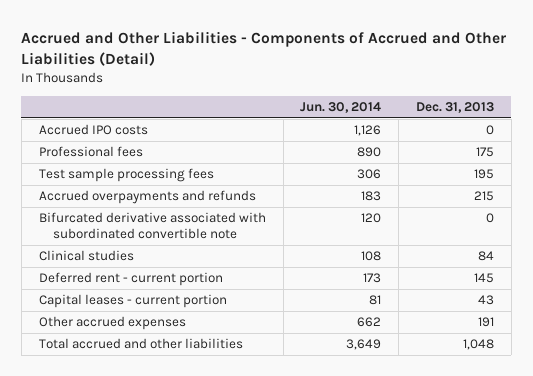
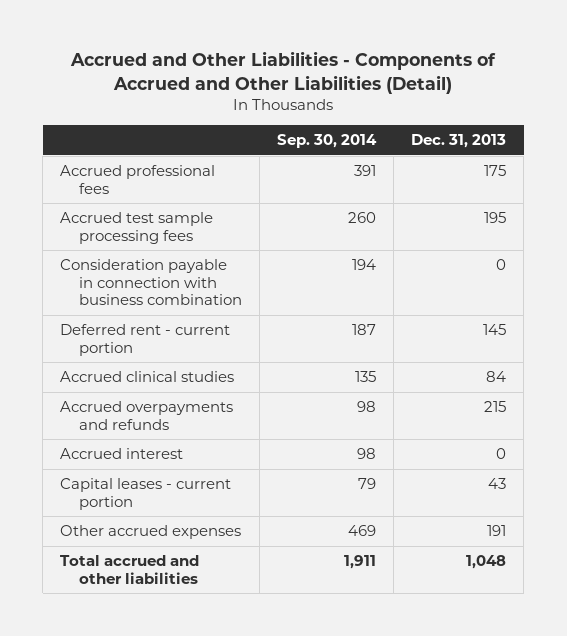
[300,102,382,114] Jun. 30, 2014 -> none
none -> [277,134,378,149] Sep. 30, 2014
[38,124,148,136] Accrued IPO costs -> none
[38,212,266,240] Bifurcated derivative associated with subordinated convertible note -> none
[38,250,134,262] Clinical studies -> none
[38,146,143,158] Professional fees -> [60,165,216,194] Accrued professional fees
[38,168,214,183] Test sample processing fees -> [60,212,214,244] Accrued test sample processing fees
none -> [60,259,243,306] Consideration payable in connection with business combination
none -> [60,371,235,383] Accrued clinical studies
[38,190,256,205] Accrued overpayments and refunds -> [60,401,234,430] Accrued overpayments and refunds
none -> [60,448,184,460] Accrued interest

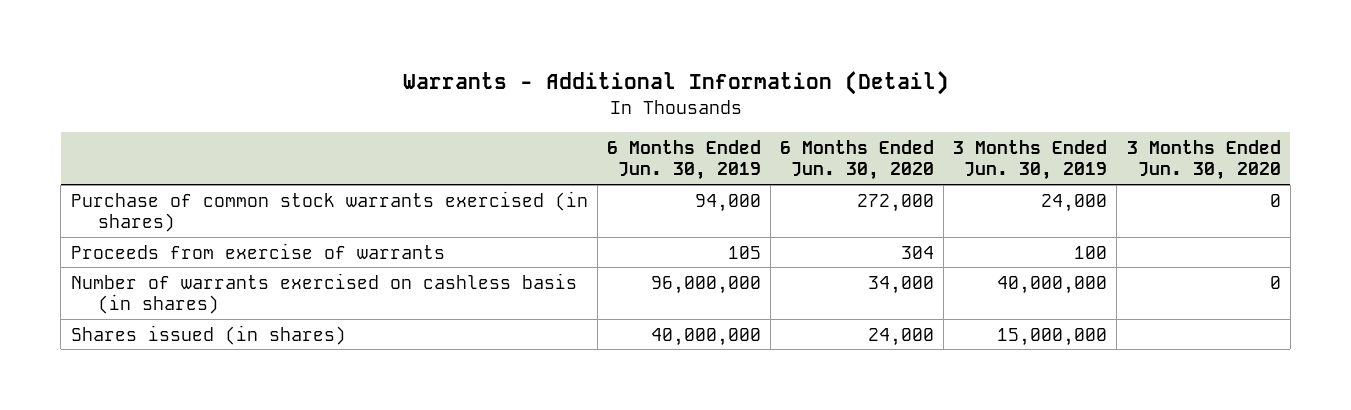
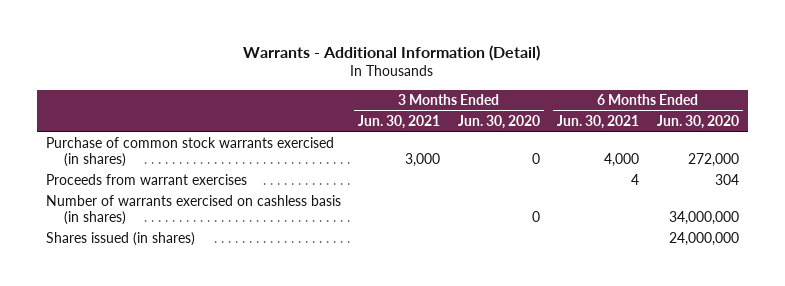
[606,139,761,181] 6 Months Ended Jun. 30, 2019 -> none
[953,139,1108,181] 3 Months Ended Jun. 30, 2019 -> none
none -> [358,115,441,130] Jun. 30, 2021
none -> [557,115,640,130] Jun. 30, 2021
[70,242,445,259] Proceeds from exercise of warrants -> [46,174,248,186] Proceeds from warrant exercises
[868,275,935,294] 34,000 -> [668,211,739,226] 34,000,000
[868,327,935,346] 24,000 -> [668,232,739,247] 24,000,000

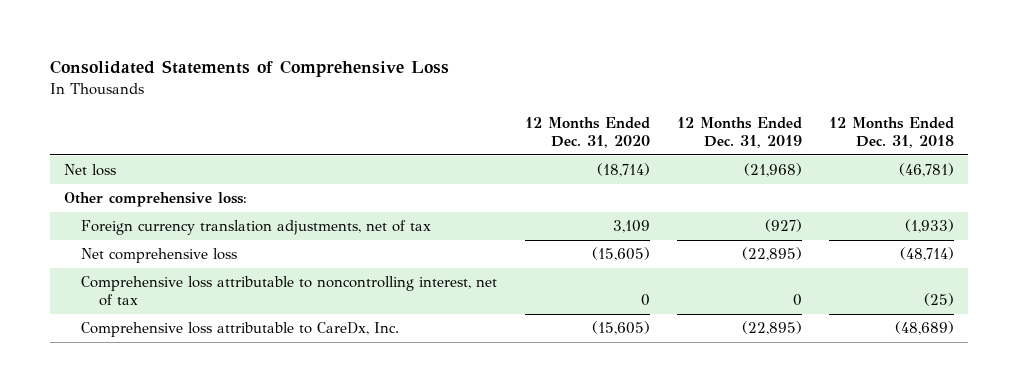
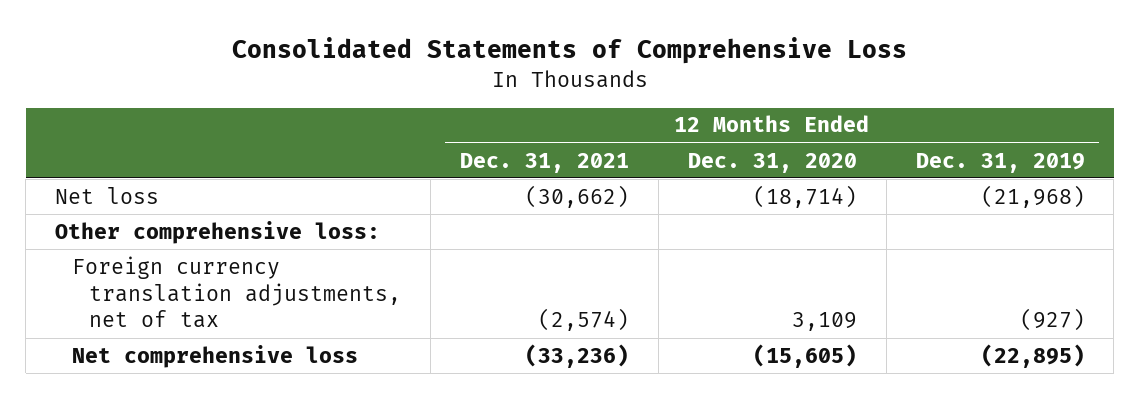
[828,116,954,149] 12 Months Ended Dec. 31, 2018 -> none
none -> [460,152,630,173] Dec. 31, 2021
[81,276,498,307] Comprehensive loss attributable to noncontrolling interest, net of tax -> none
[81,322,400,338] Comprehensive loss attributable to CareDx, Inc. -> none

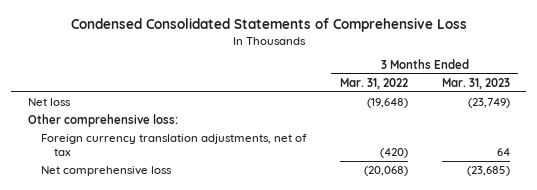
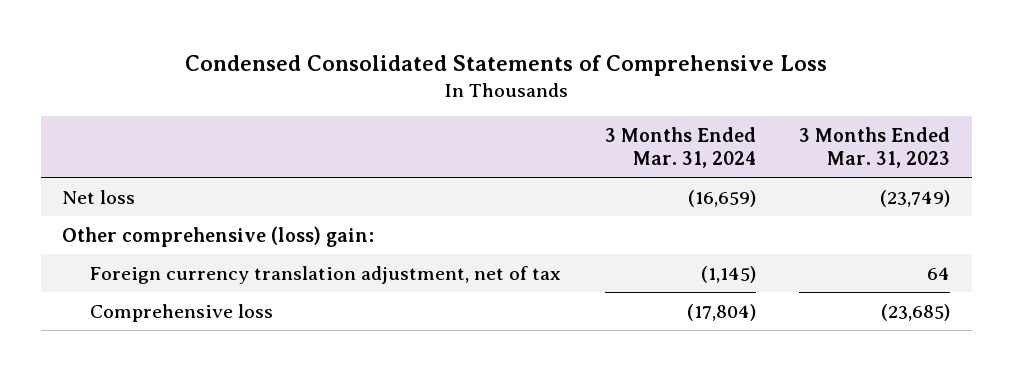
[339,77,408,89] Mar. 31, 2022 -> none
none -> [604,126,756,169] 3 Months Ended Mar. 31, 2024
[27,113,178,127] Other comprehensive loss: -> [62,225,375,247] Other comprehensive (loss) gain:
[41,133,308,157] Foreign currency translation adjustments, net of tax -> [89,265,561,284] Foreign currency translation adjustment, net of tax
[41,165,173,176] Net comprehensive loss -> [89,303,273,322] Comprehensive loss

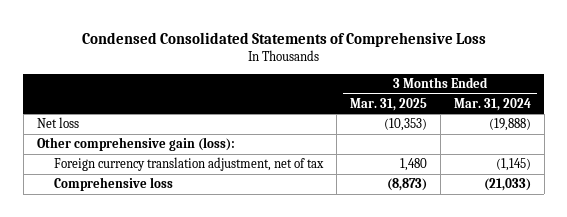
[799,126,951,169] 3 Months Ended Mar. 31, 2023 -> none
none -> [349,97,427,111] Mar. 31, 2025
[687,189,756,207] (16,659) -> [488,118,531,132] (19,888)
[62,225,375,247] Other comprehensive (loss) gain: -> [36,137,235,152] Other comprehensive gain (loss):
[686,303,756,321] (17,804) -> [483,178,531,192] (21,033)

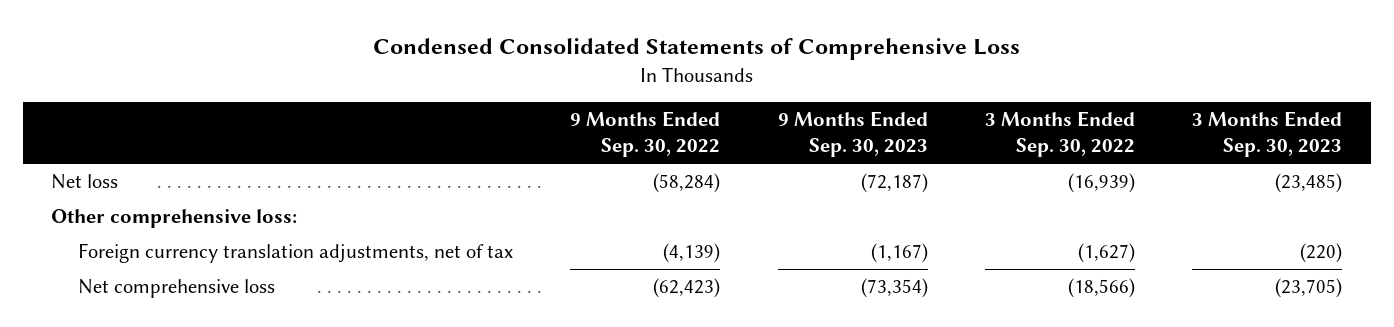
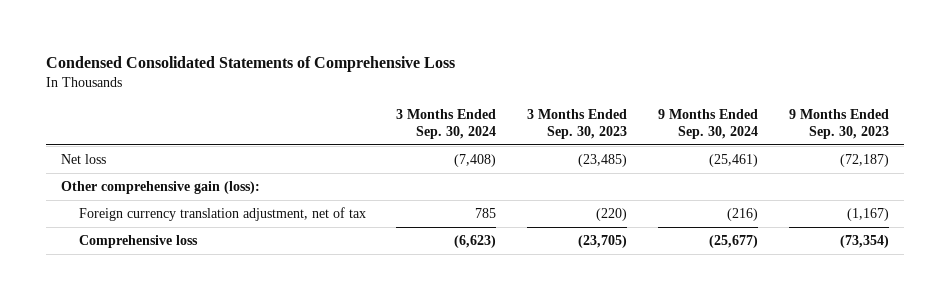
[570,111,721,158] 9 Months Ended Sep. 30, 2022 -> none
[985,111,1136,158] 3 Months Ended Sep. 30, 2022 -> none
none -> [396,109,497,139] 3 Months Ended Sep. 30, 2024
none -> [657,109,758,139] 9 Months Ended Sep. 30, 2024
[51,209,298,229] Other comprehensive loss: -> [61,181,261,195] Other comprehensive gain (loss):
[77,243,513,264] Foreign currency translation adjustments, net of tax -> [78,207,366,222] Foreign currency translation adjustment, net of tax
[77,279,275,299] Net comprehensive loss -> [78,235,198,249] Comprehensive loss

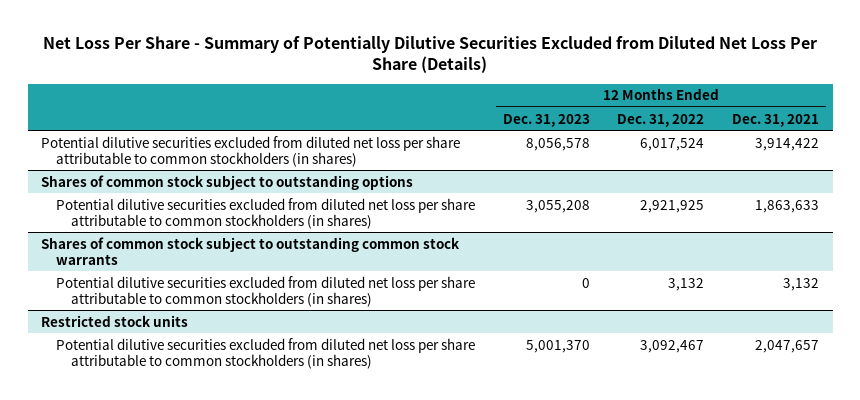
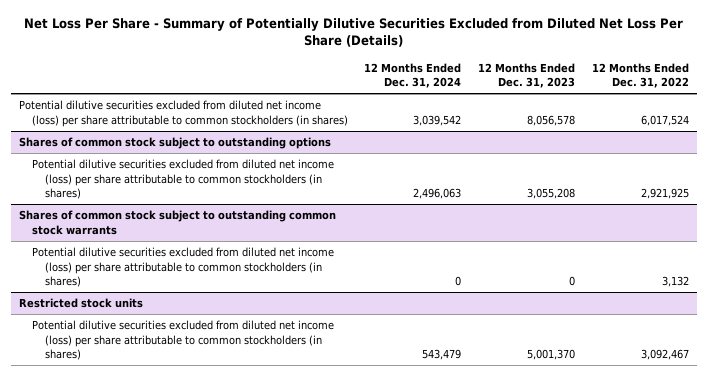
[731,113,819,127] Dec. 31, 2021 -> none
none -> [364,62,462,89] 12 Months Ended Dec. 31, 2024
[41,135,461,167] Potential dilutive securities excluded from diluted net loss per share attributable to common stockholders (in shares) -> [18,100,348,127] Potential dilutive securities excluded from diluted net income (loss) per share attributable to common stockholders (in shares)
[56,197,476,229] Potential dilutive securities excluded from diluted net loss per share attributable to common stockholders (in shares) -> [31,159,334,199] Potential dilutive securities excluded from diluted net income (loss) per share attributable to common stockholders (in shares)
[56,275,476,307] Potential dilutive securities excluded from diluted net loss per share attributable to common stockholders (in shares) -> [31,247,334,287] Potential dilutive securities excluded from diluted net income (loss) per share attributable to common stockholders (in shares)
[56,337,476,369] Potential dilutive securities excluded from diluted net loss per share attributable to common stockholders (in shares) -> [31,320,334,360] Potential dilutive securities excluded from diluted net income (loss) per share attributable to common stockholders (in shares)

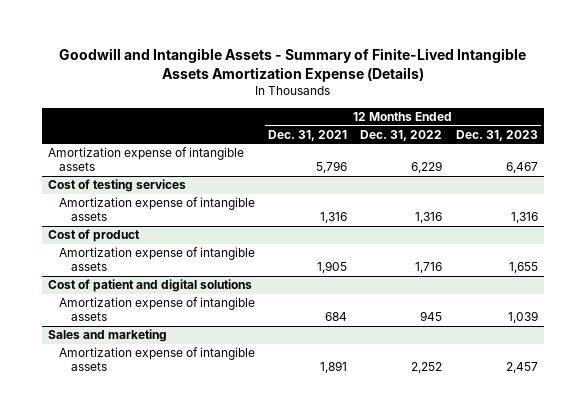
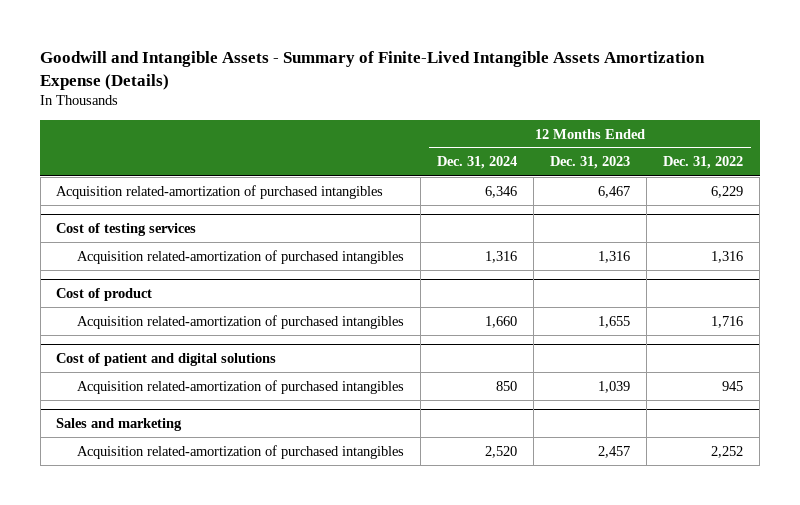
[268,129,348,141] Dec. 31, 2021 -> none
none -> [437,156,518,170] Dec. 31, 2024
[48,147,245,172] Amortization expense of intangible assets -> [56,184,384,199] Acquisition related-amortization of purchased intangibles
[59,197,256,222] Amortization expense of intangible assets -> [77,249,405,264] Acquisition related-amortization of purchased intangibles
[59,247,256,272] Amortization expense of intangible assets -> [77,314,405,329] Acquisition related-amortization of purchased intangibles
[59,297,256,322] Amortization expense of intangible assets -> [77,379,405,394] Acquisition related-amortization of purchased intangibles
[59,347,256,372] Amortization expense of intangible assets -> [77,444,405,459] Acquisition related-amortization of purchased intangibles

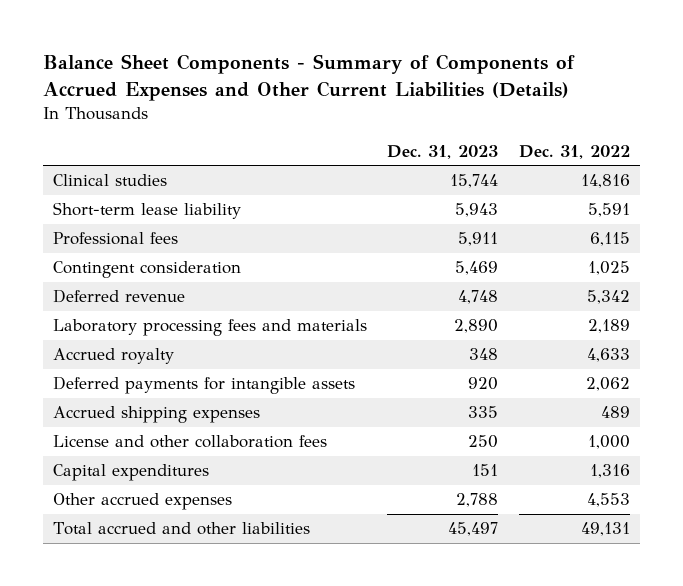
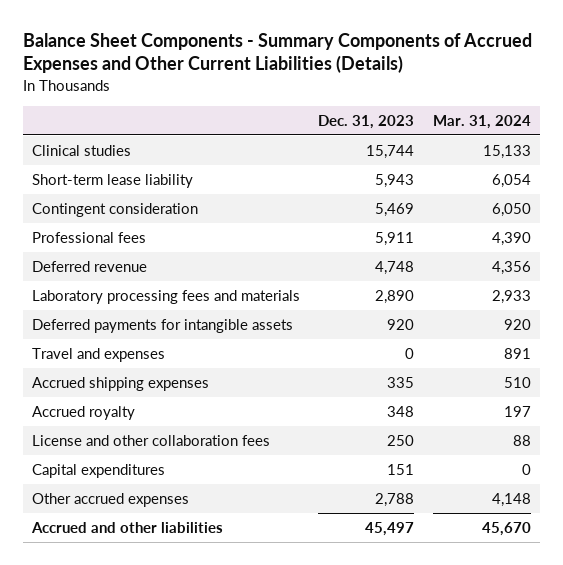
[42,54,575,101] Balance Sheet Components - Summary of Components of Accrued Expenses and Other Current Liabilities (Details) -> [23,32,533,74] Balance Sheet Components - Summary Components of Accrued Expenses and Other Current Liabilities (Details)
[518,144,630,159] Dec. 31, 2022 -> none
none -> [432,114,531,129] Mar. 31, 2024
[52,232,178,246] Professional fees -> [32,231,147,243] Professional fees
none -> [32,347,166,362] Travel and expenses
[52,348,174,365] Accrued royalty -> [32,405,136,420] Accrued royalty
[52,522,310,536] Total accrued and other liabilities -> [31,521,224,533] Accrued and other liabilities

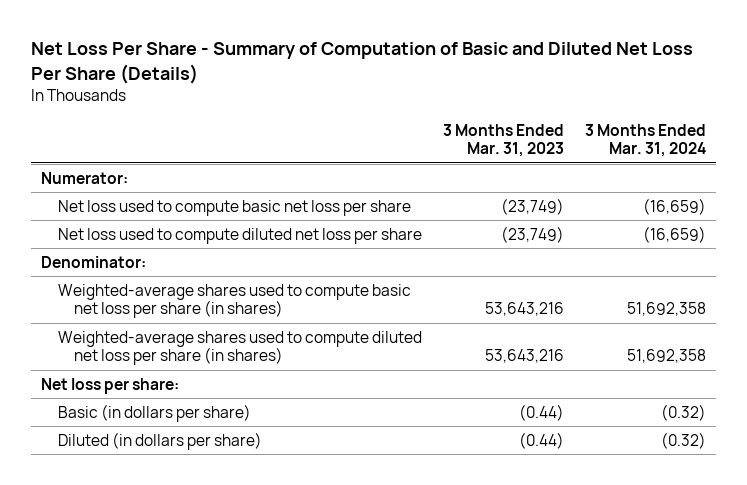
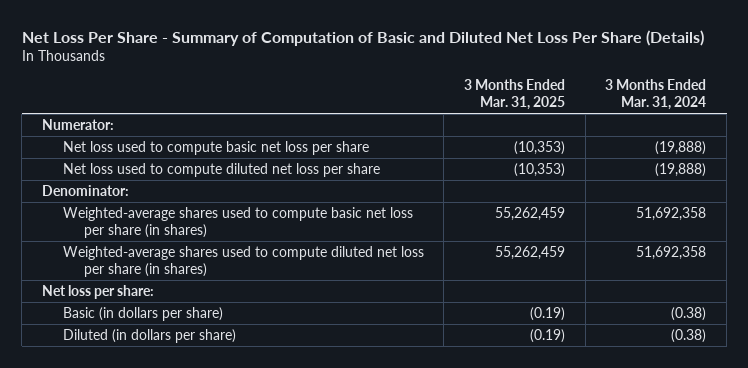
[442,124,564,158] 3 Months Ended Mar. 31, 2023 -> none
none -> [464,79,566,111] 3 Months Ended Mar. 31, 2025
[642,197,706,215] (16,659) -> [655,140,707,155] (19,888)
[642,225,706,243] (16,659) -> [655,162,707,177] (19,888)
[660,403,706,421] (0.32) -> [671,306,707,321] (0.38)
[660,431,706,449] (0.32) -> [671,328,707,343] (0.38)

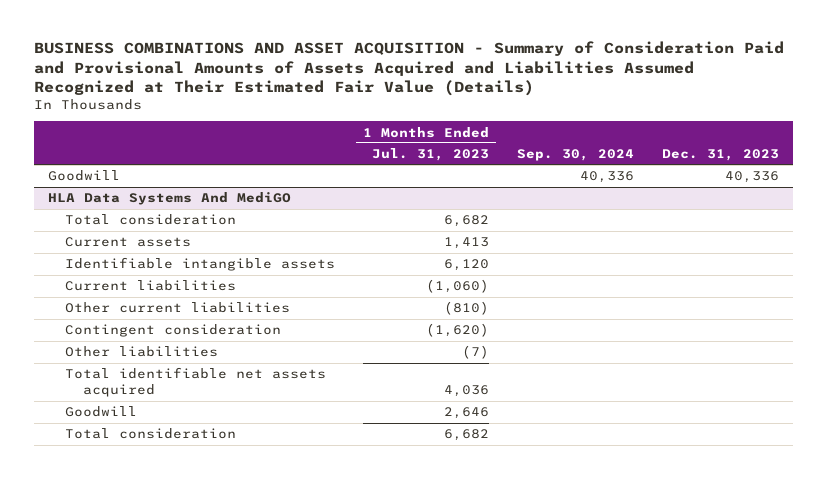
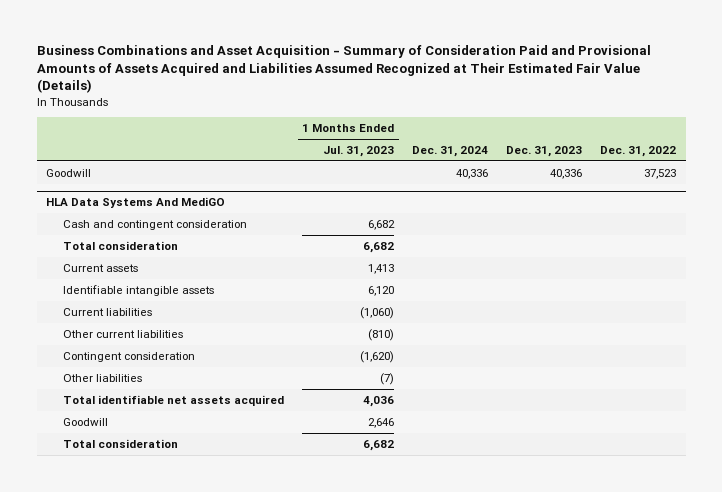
[33,41,784,96] BUSINESS COMBINATIONS AND ASSET ACQUISITION - Summary of Consideration Paid and Provisional Amounts of Assets Acquired and Liabilities Assumed Recognized at Their Estimated Fair Value (Details) -> [36,44,651,94] Business Combinations and Asset Acquisition - Summary of Consideration Paid and Provisional Amounts of Assets Acquired and Liabilities Assumed Recognized at Their Estimated Fair Value (Details)
[516,149,634,162] Sep. 30, 2024 -> none
none -> [412,145,489,157] Dec. 31, 2024
none -> [600,145,677,157] Dec. 31, 2022
none -> [63,219,248,230] Cash and contingent consideration

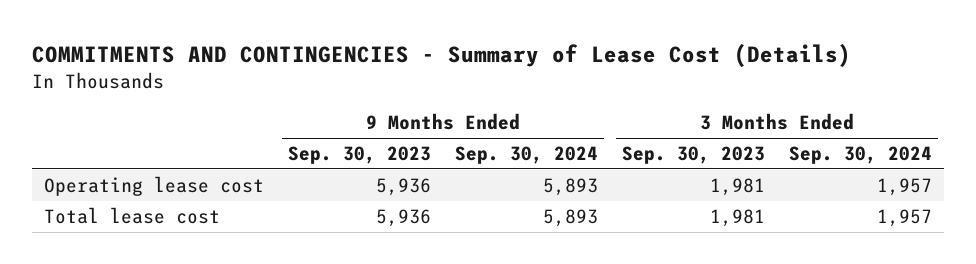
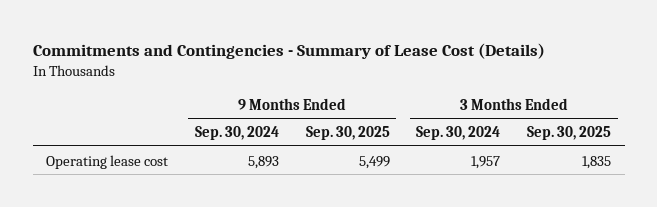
[32,44,852,68] COMMITMENTS AND CONTINGENCIES - Summary of Lease Cost (Details) -> [32,43,545,60] Commitments and Contingencies - Summary of Lease Cost (Details)
[288,146,432,165] Sep. 30, 2023 -> none
[621,146,765,165] Sep. 30, 2023 -> none
none -> [305,126,390,141] Sep. 30, 2025
none -> [527,126,612,141] Sep. 30, 2025
[44,207,221,225] Total lease cost -> none

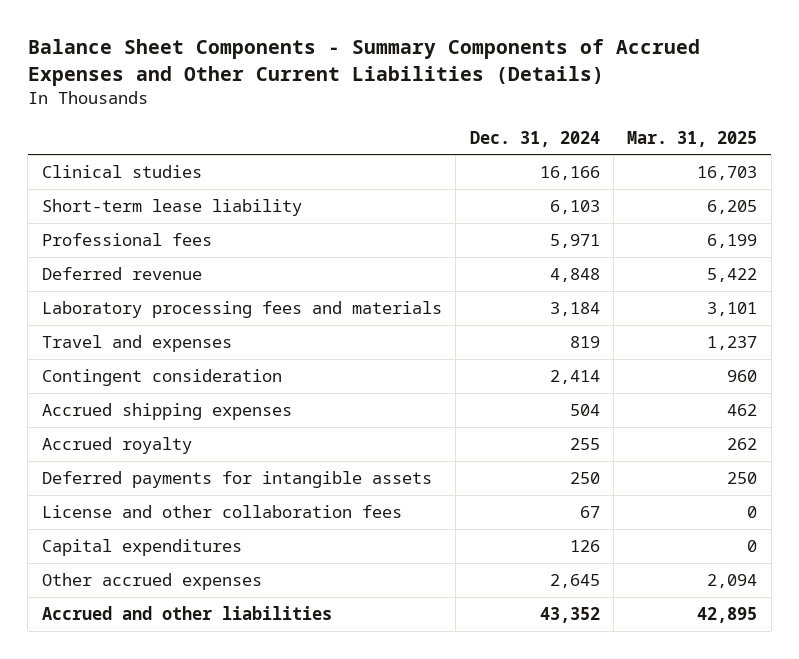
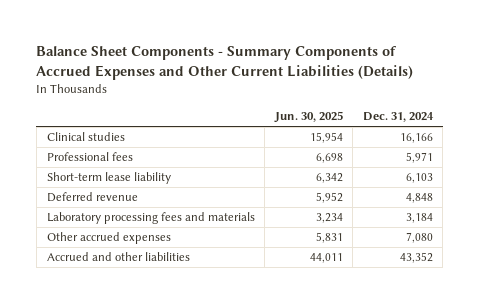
[627,130,758,147] Mar. 31, 2025 -> none
none -> [273,111,343,124] Jun. 30, 2025
[41,198,302,216] Short-term lease liability -> [46,172,171,185] Short-term lease liability
[41,334,232,352] Travel and expenses -> none
[41,368,282,386] Contingent consideration -> none
[41,402,292,420] Accrued shipping expenses -> none
[41,436,192,454] Accrued royalty -> none
[41,470,432,488] Deferred payments for intangible assets -> none
[41,504,402,518] License and other collaboration fees -> none
[41,538,242,556] Capital expenditures -> none
[549,573,600,588] 2,645 -> [405,232,433,244] 7,080

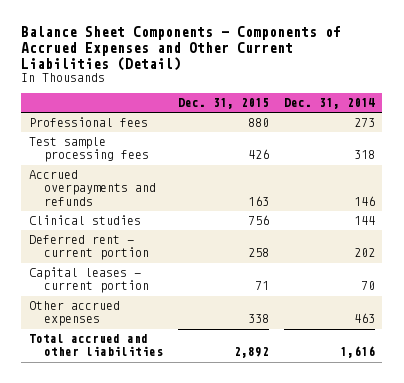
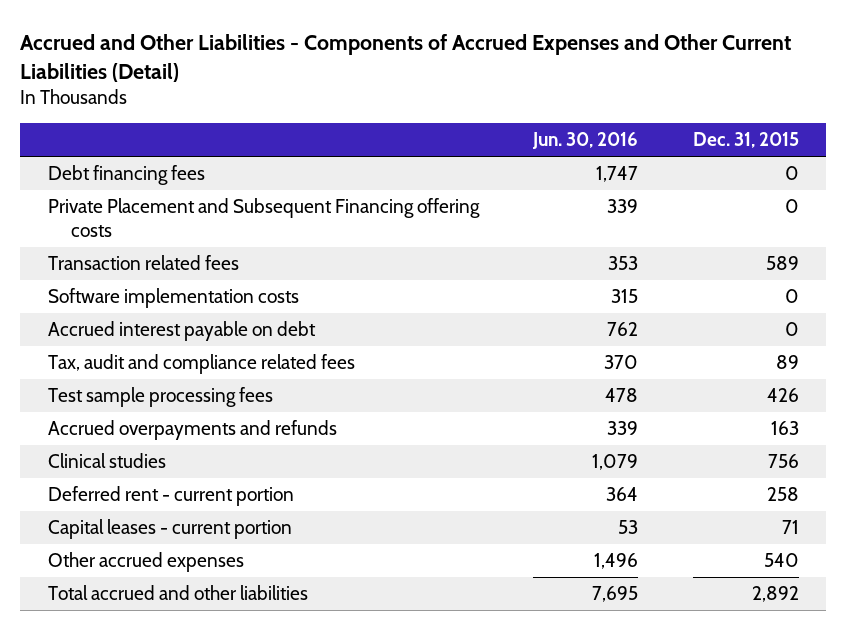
[21,26,342,71] Balance Sheet Components - Components of Accrued Expenses and Other Current Liabilities (Detail) -> [20,33,792,82] Accrued and Other Liabilities - Components of Accrued Expenses and Other Current Liabilities (Detail)
[283,98,375,110] Dec. 31, 2014 -> none
none -> [532,132,639,150] Jun. 30, 2016
[28,117,148,128] Professional fees -> none
none -> [47,165,205,186] Debt financing fees
none -> [47,198,480,238] Private Placement and Subsequent Financing offering costs
none -> [47,255,239,271] Transaction related fees
none -> [47,288,299,309] Software implementation costs
none -> [47,321,316,342] Accrued interest payable on debt
none -> [47,354,355,375] Tax, audit and compliance related fees
[248,314,270,324] 338 -> [764,553,800,568] 540

